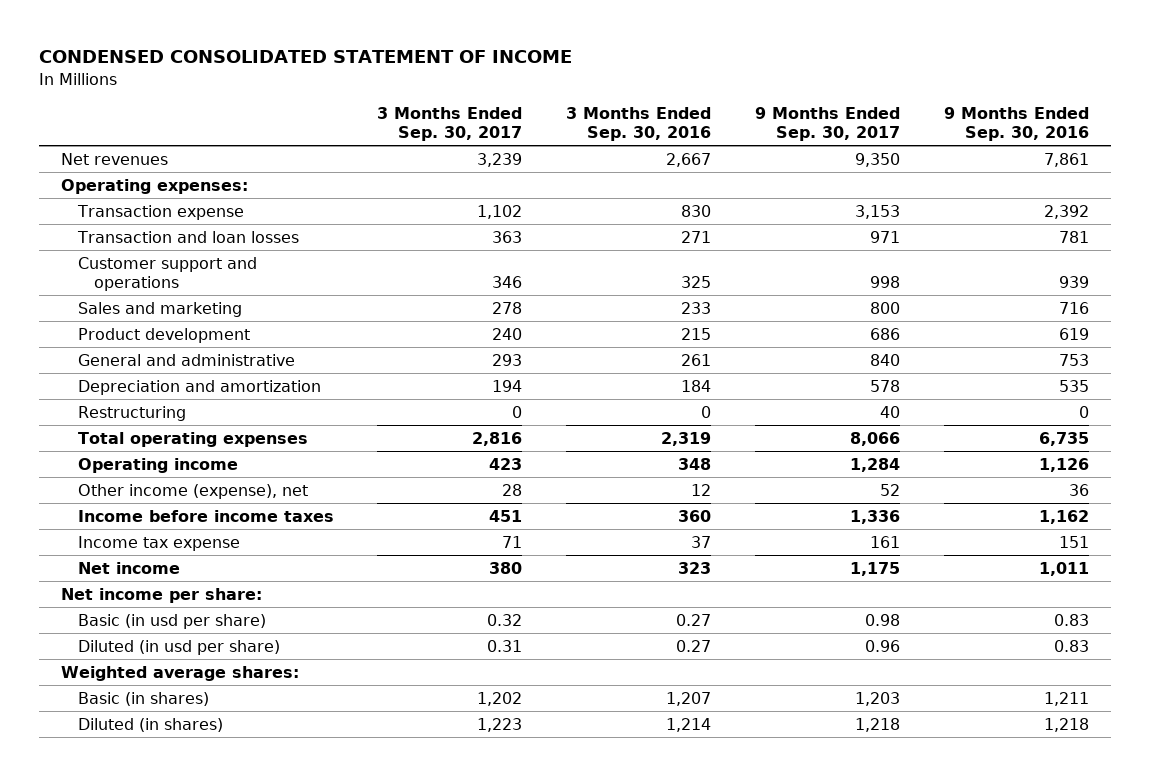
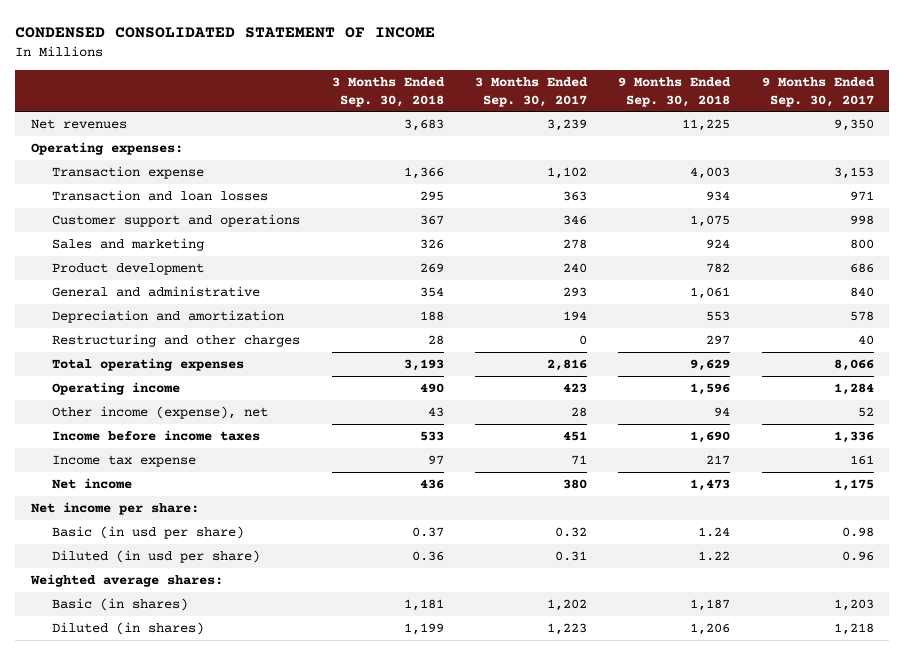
[566,106,712,142] 3 Months Ended Sep. 30, 2016 -> none
[943,106,1089,142] 9 Months Ended Sep. 30, 2016 -> none
none -> [331,77,445,107] 3 Months Ended Sep. 30, 2018
none -> [618,77,732,107] 9 Months Ended Sep. 30, 2018
[77,405,186,421] Restructuring -> none
none -> [52,334,301,348] Restructuring and other charges

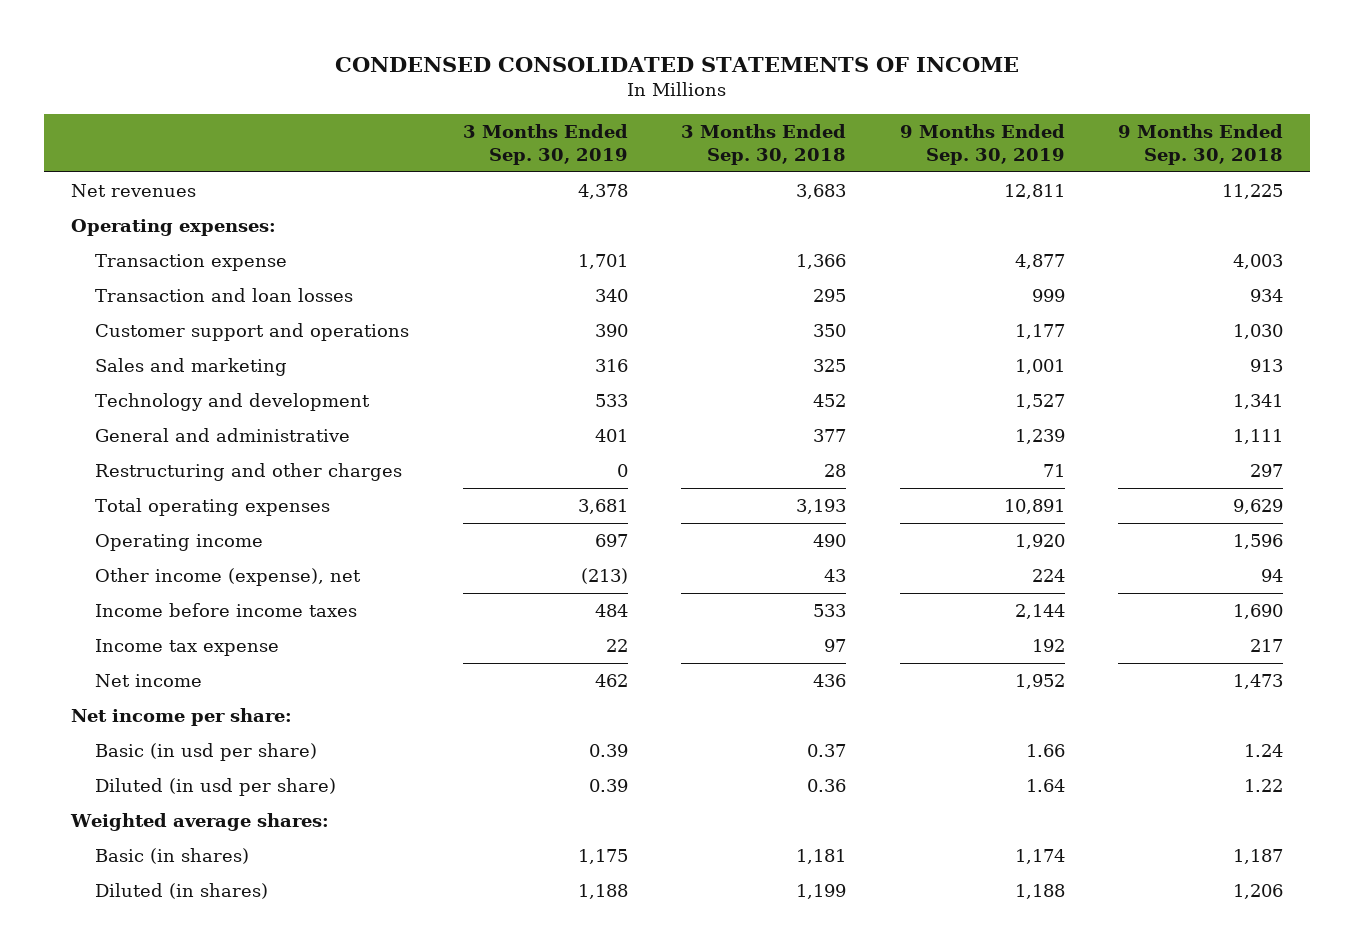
[14,26,435,38] CONDENSED CONSOLIDATED STATEMENT OF INCOME -> [334,56,1019,72] CONDENSED CONSOLIDATED STATEMENTS OF INCOME
[474,77,588,107] 3 Months Ended Sep. 30, 2017 -> none
[761,77,875,107] 9 Months Ended Sep. 30, 2017 -> none
none -> [462,124,628,165] 3 Months Ended Sep. 30, 2019
none -> [899,124,1065,165] 9 Months Ended Sep. 30, 2019
[52,263,205,276] Product development -> none
[52,310,285,324] Depreciation and amortization -> none
[419,215,444,226] 367 -> [813,324,847,338] 350
[690,215,731,228] 1,075 -> [1233,324,1284,340] 1,030
[419,239,444,250] 326 -> [813,359,847,373] 325
[706,239,731,250] 924 -> [1250,359,1284,373] 913
none -> [95,393,371,412] Technology and development
[419,287,444,298] 354 -> [813,429,847,443] 377
[690,287,731,300] 1,061 -> [1233,429,1284,445] 1,111

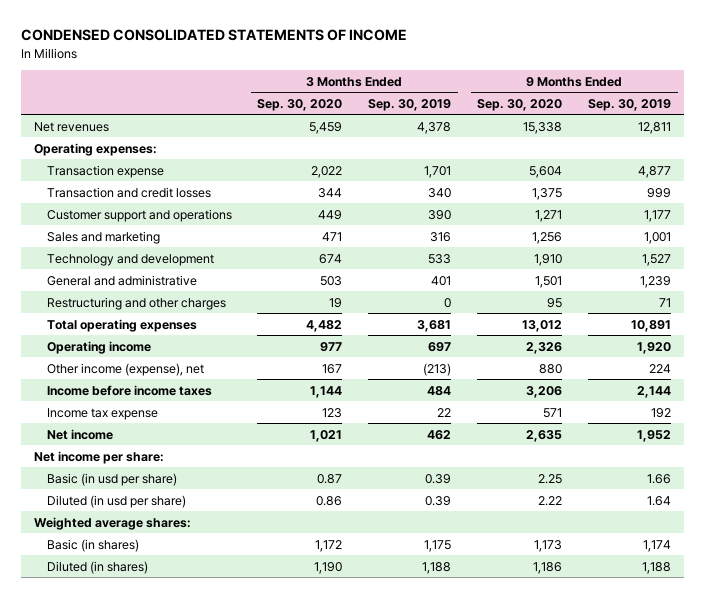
[681,124,847,165] 3 Months Ended Sep. 30, 2018 -> none
[1118,124,1284,165] 9 Months Ended Sep. 30, 2018 -> none
none -> [257,98,343,111] Sep. 30, 2020
none -> [477,98,563,111] Sep. 30, 2020
[95,288,354,303] Transaction and loan losses -> [46,186,211,198] Transaction and credit losses

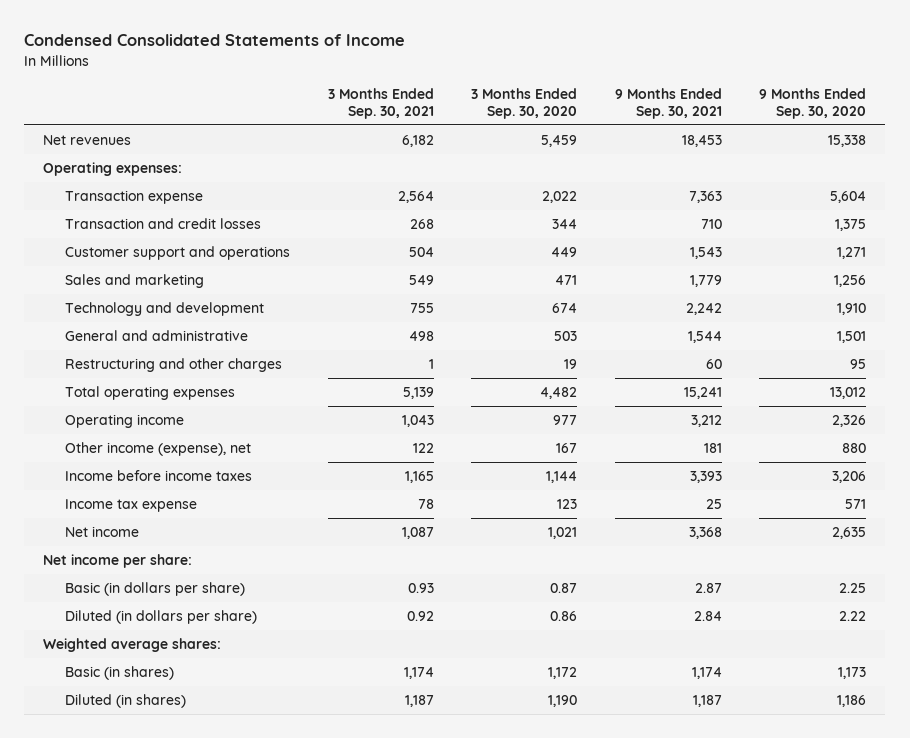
[20,29,407,42] CONDENSED CONSOLIDATED STATEMENTS OF INCOME -> [24,34,406,47] Condensed Consolidated Statements of Income
[368,98,452,111] Sep. 30, 2019 -> none
[588,98,672,111] Sep. 30, 2019 -> none
none -> [327,87,434,120] 3 Months Ended Sep. 30, 2021
none -> [614,87,722,120] 9 Months Ended Sep. 30, 2021
[46,472,177,486] Basic (in usd per share) -> [65,581,246,596] Basic (in dollars per share)
[46,494,186,508] Diluted (in usd per share) -> [65,609,258,624] Diluted (in dollars per share)

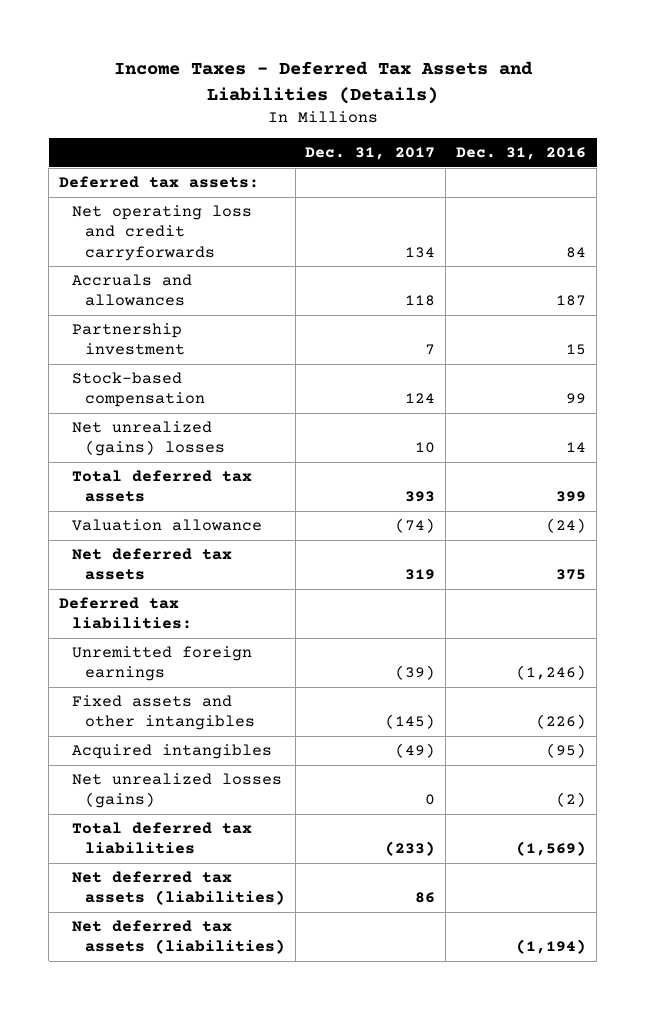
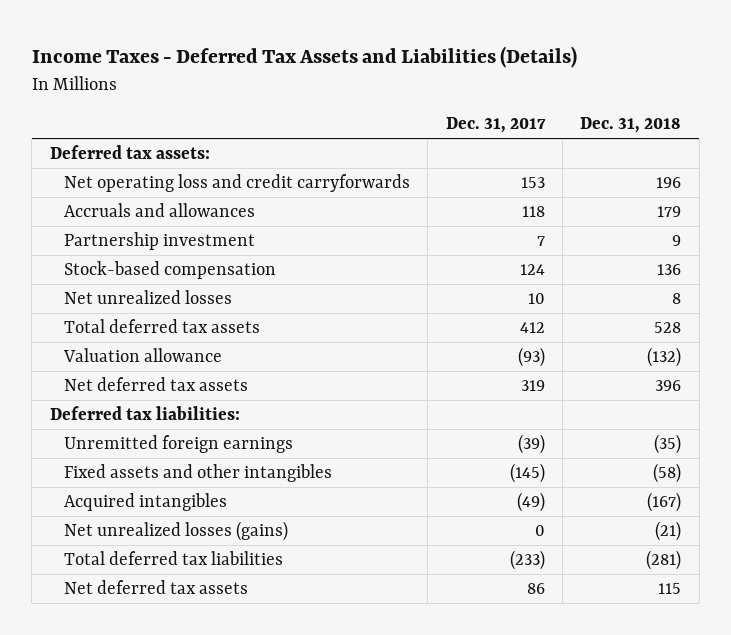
[456,147,587,161] Dec. 31, 2016 -> none
none -> [580,117,682,134] Dec. 31, 2018
[405,246,436,258] 134 -> [520,176,545,188] 153
[72,421,225,457] Net unrealized (gains) losses -> [63,289,232,304] Net unrealized losses
[405,491,436,503] 393 -> [519,321,545,333] 412
[395,518,436,534] (74) -> [517,346,545,367] (93)
[72,920,285,955] Net deferred tax assets (liabilities) -> none
[72,871,285,906] Net deferred tax assets (liabilities) -> [63,579,248,594] Net deferred tax assets

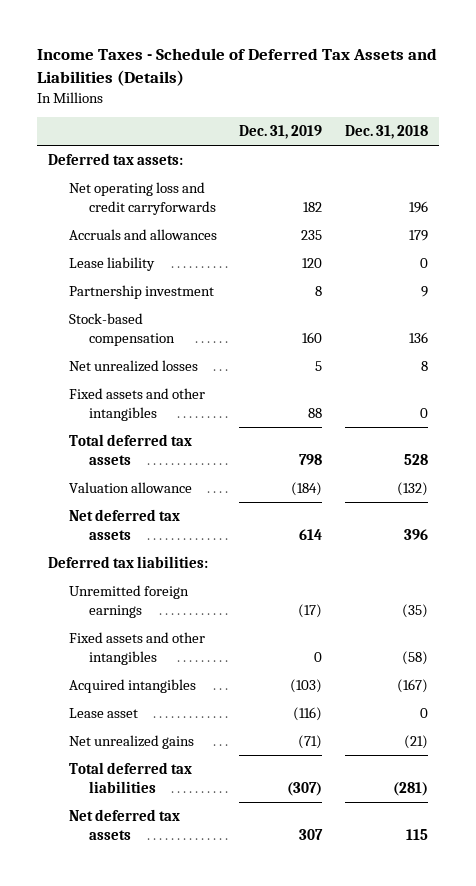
[31,45,577,68] Income Taxes - Deferred Tax Assets and Liabilities (Details) -> [37,48,438,86] Income Taxes - Schedule of Deferred Tax Assets and Liabilities (Details)
[445,117,546,134] Dec. 31, 2017 -> none
none -> [239,125,323,140] Dec. 31, 2019
none -> [68,257,155,272] Lease liability
none -> [68,388,205,421] Fixed assets and other intangibles
none -> [68,708,138,719] Lease asset
[63,520,288,541] Net unrealized losses (gains) -> [68,735,194,750] Net unrealized gains

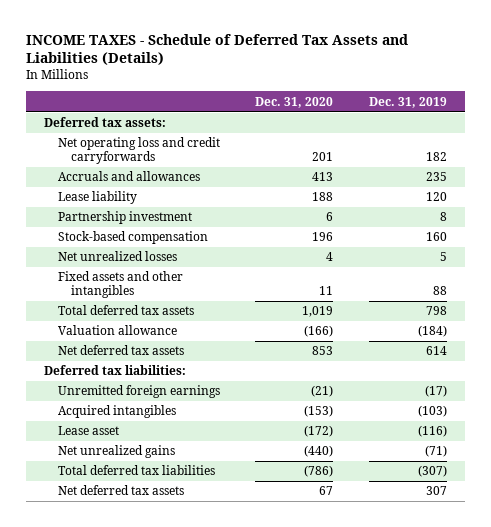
[37,48,438,86] Income Taxes - Schedule of Deferred Tax Assets and Liabilities (Details) -> [26,33,409,66] INCOME TAXES - Schedule of Deferred Tax Assets and Liabilities (Details)
[344,125,428,140] Dec. 31, 2018 -> none
none -> [255,96,334,108] Dec. 31, 2020
[68,632,205,665] Fixed assets and other intangibles -> none

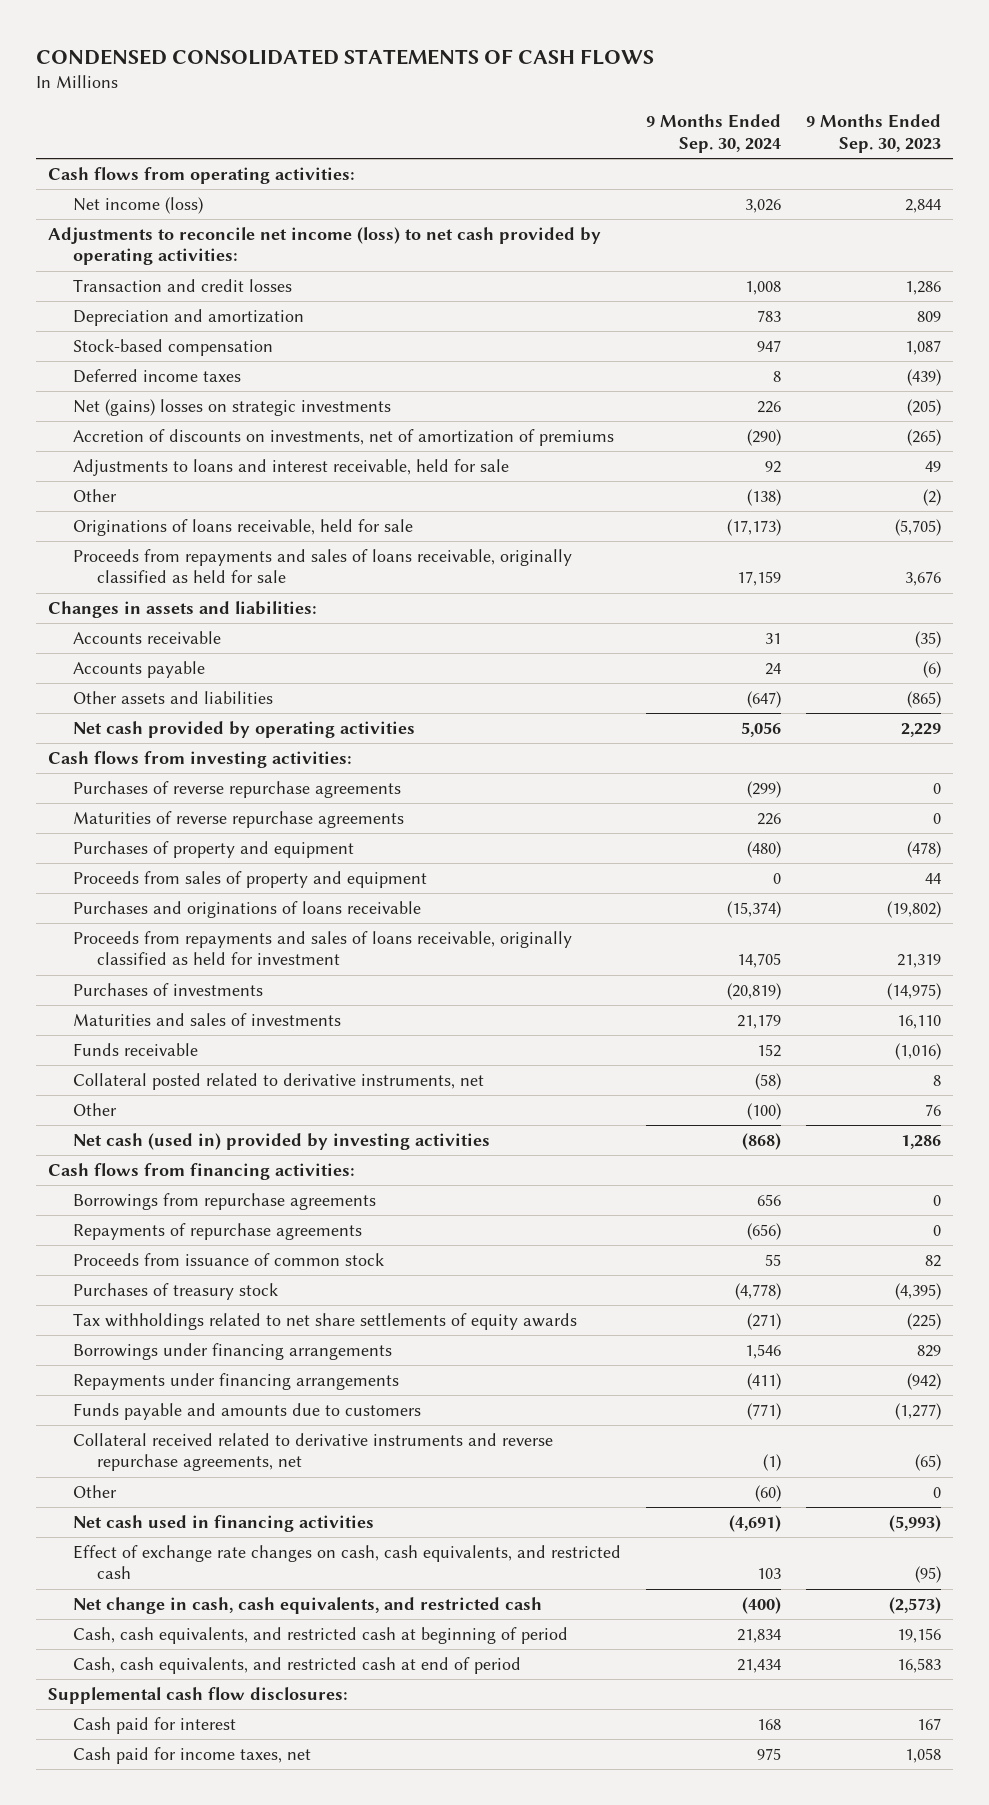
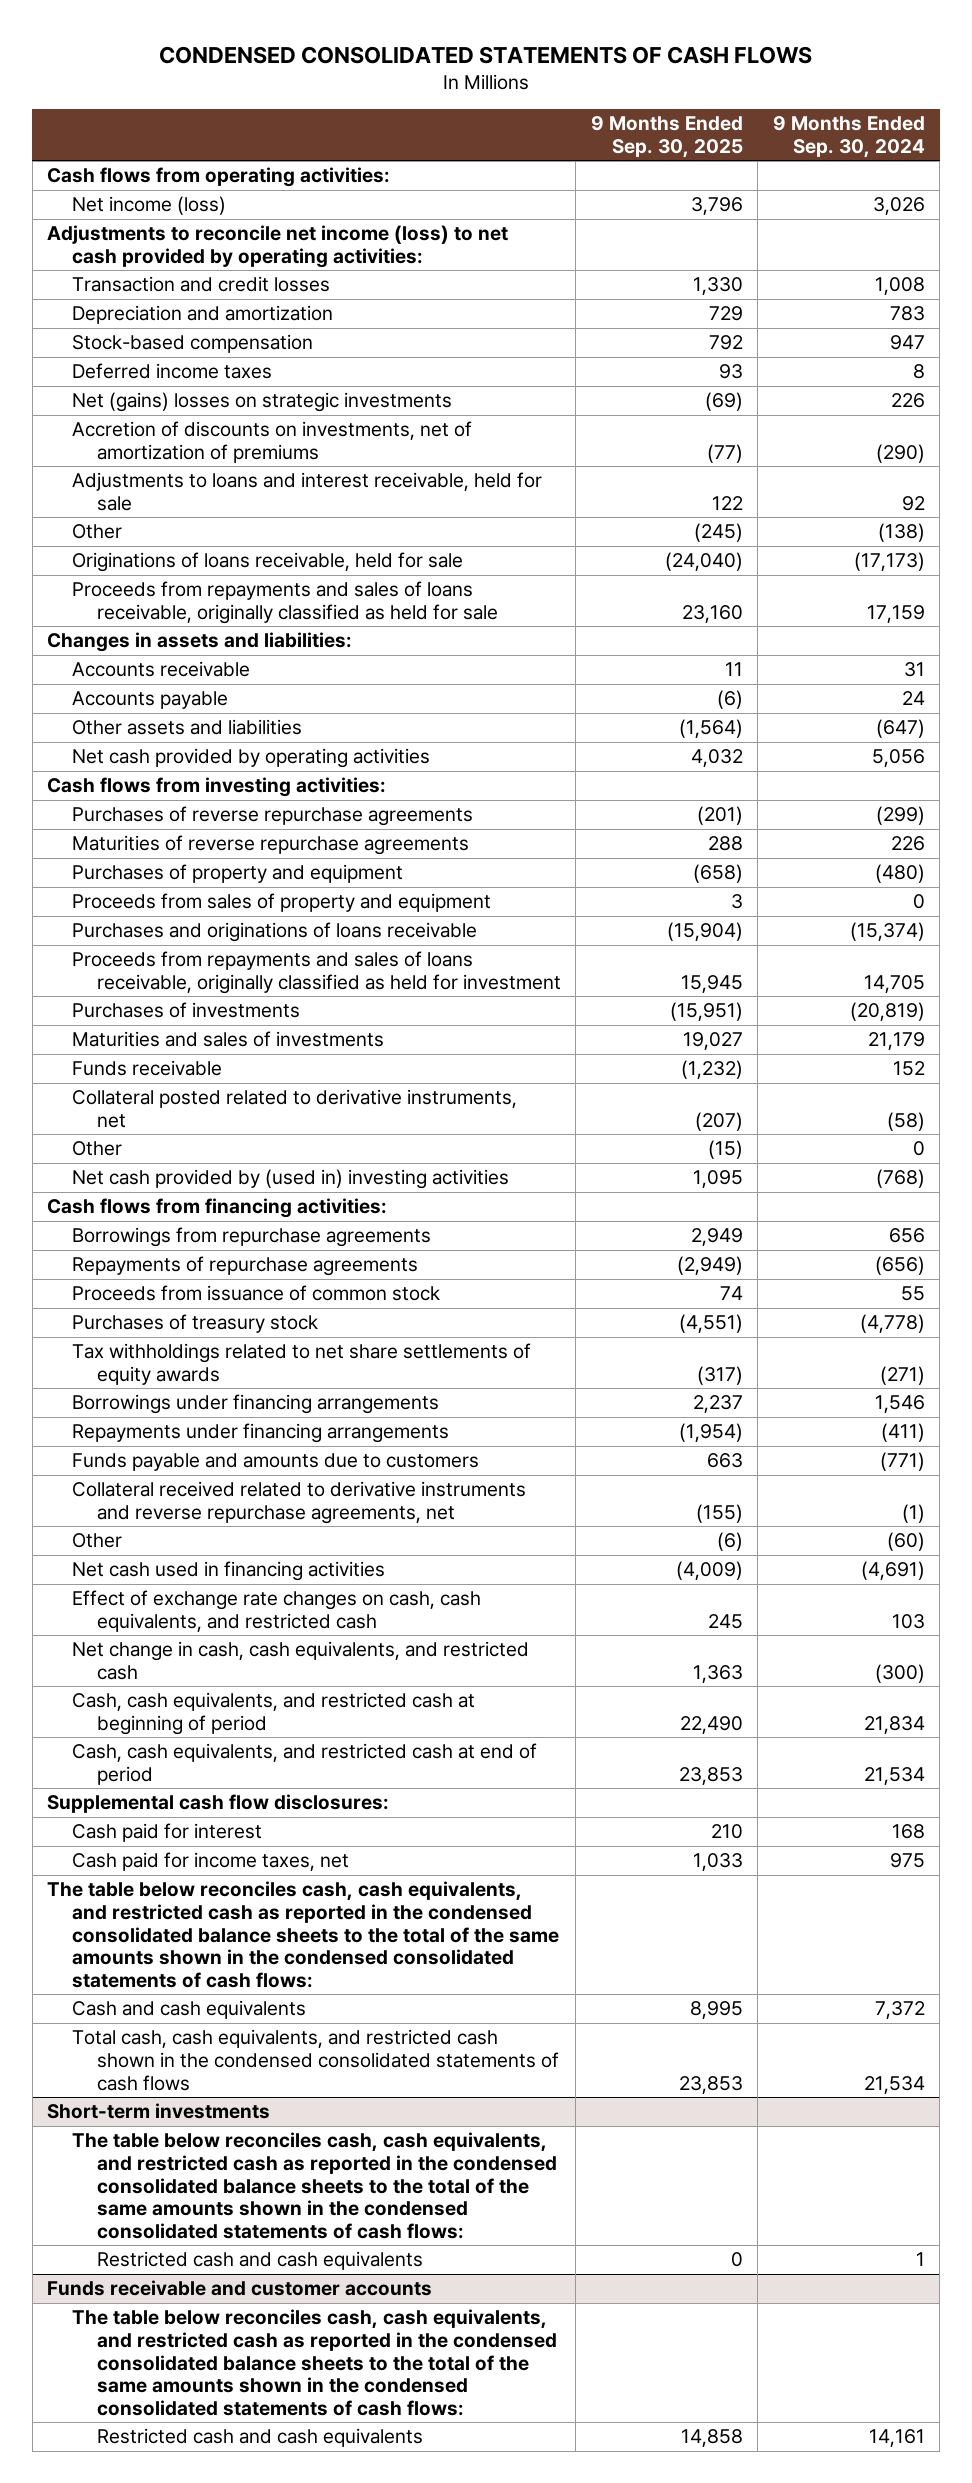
[805,114,941,153] 9 Months Ended Sep. 30, 2023 -> none
none -> [590,116,743,158] 9 Months Ended Sep. 30, 2025
[746,1102,781,1120] (100) -> [912,1141,925,1157] 0
[72,1132,490,1150] Net cash (used in) provided by investing activities -> [71,1169,509,1190] Net cash provided by (used in) investing activities
[741,1132,781,1150] (868) -> [875,1169,925,1189] (768)
[741,1596,781,1614] (400) -> [874,1664,925,1684] (300)
[736,1658,781,1673] 21,434 -> [863,1767,925,1786] 21,534
none -> [47,1881,559,1988] The table below reconciles cash, cash equivalents, and restricted cash as reported in the condensed consolidated balance sheets to the total of the same amounts shown in the condensed consolidated statements of cash flows:
none -> [71,2000,306,2020] Cash and cash equivalents
none -> [71,2029,559,2091] Total cash, cash equivalents, and restricted cash shown in the condensed consolidated statements of cash flows
none -> [47,2103,271,2120] Short-term investments
none -> [71,2132,557,2239] The table below reconciles cash, cash equivalents, and restricted cash as reported in the condensed consolidated balance sheets to the total of the same amounts shown in the condensed consolidated statements of cash flows:
none -> [96,2251,423,2271] Restricted cash and cash equivalents
none -> [47,2280,433,2297] Funds receivable and customer accounts
none -> [71,2309,557,2416] The table below reconciles cash, cash equivalents, and restricted cash as reported in the condensed consolidated balance sheets to the total of the same amounts shown in the condensed consolidated statements of cash flows:
none -> [96,2428,423,2448] Restricted cash and cash equivalents

